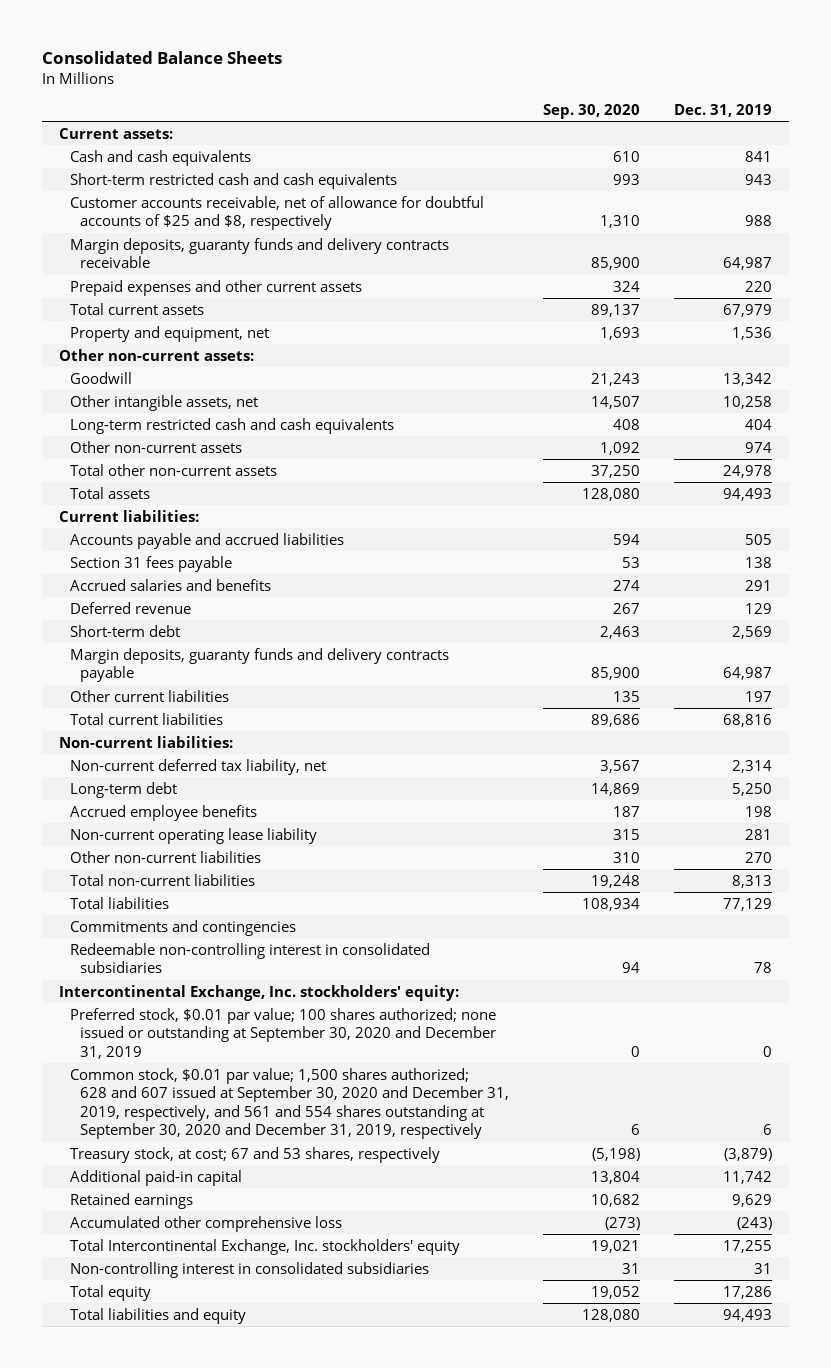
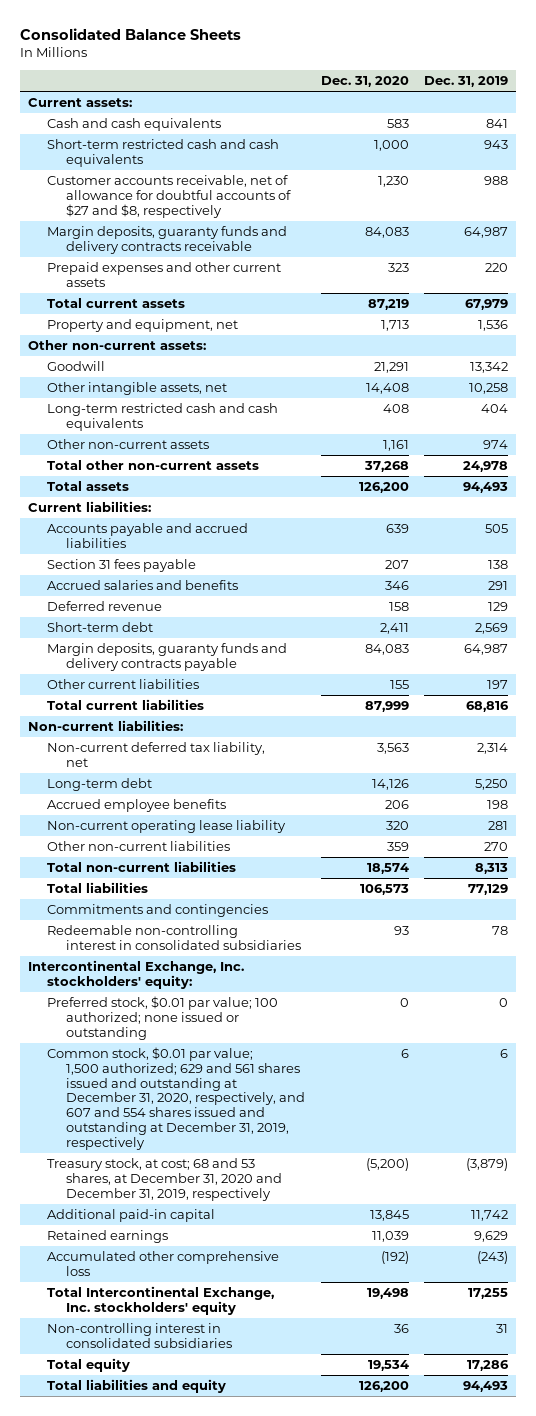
[543,103,641,119] Sep. 30, 2020 -> none
none -> [320,76,409,88] Dec. 31, 2020
[69,195,484,231] Customer accounts receivable, net of allowance for doubtful accounts of $25 and $8, respectively -> [47,174,292,218] Customer accounts receivable, net of allowance for doubtful accounts of $27 and $8, respectively
[69,1007,497,1059] Preferred stock, $0.01 par value; 100 shares authorized; none issued or outstanding at September 30, 2020 and December 31, 2019 -> [47,995,279,1040] Preferred stock, $0.01 par value; 100 authorized; none issued or outstanding
[69,1067,510,1140] Common stock, $0.01 par value; 1,500 shares authorized; 628 and 607 issued at September 30, 2020 and December 31, 2019, respectively, and 561 and 554 shares outstanding at September 30, 2020 and December 31, 2019, respectively -> [47,1046,306,1150] Common stock, $0.01 par value; 1,500 authorized; 629 and 561 shares issued and outstanding at December 31, 2020, respectively, and 607 and 554 shares issued and outstanding at December 31, 2019, respectively
[69,1146,440,1163] Treasury stock, at cost; 67 and 53 shares, respectively -> [47,1157,283,1201] Treasury stock, at cost; 68 and 53 shares, at December 31, 2020 and December 31, 2019, respectively

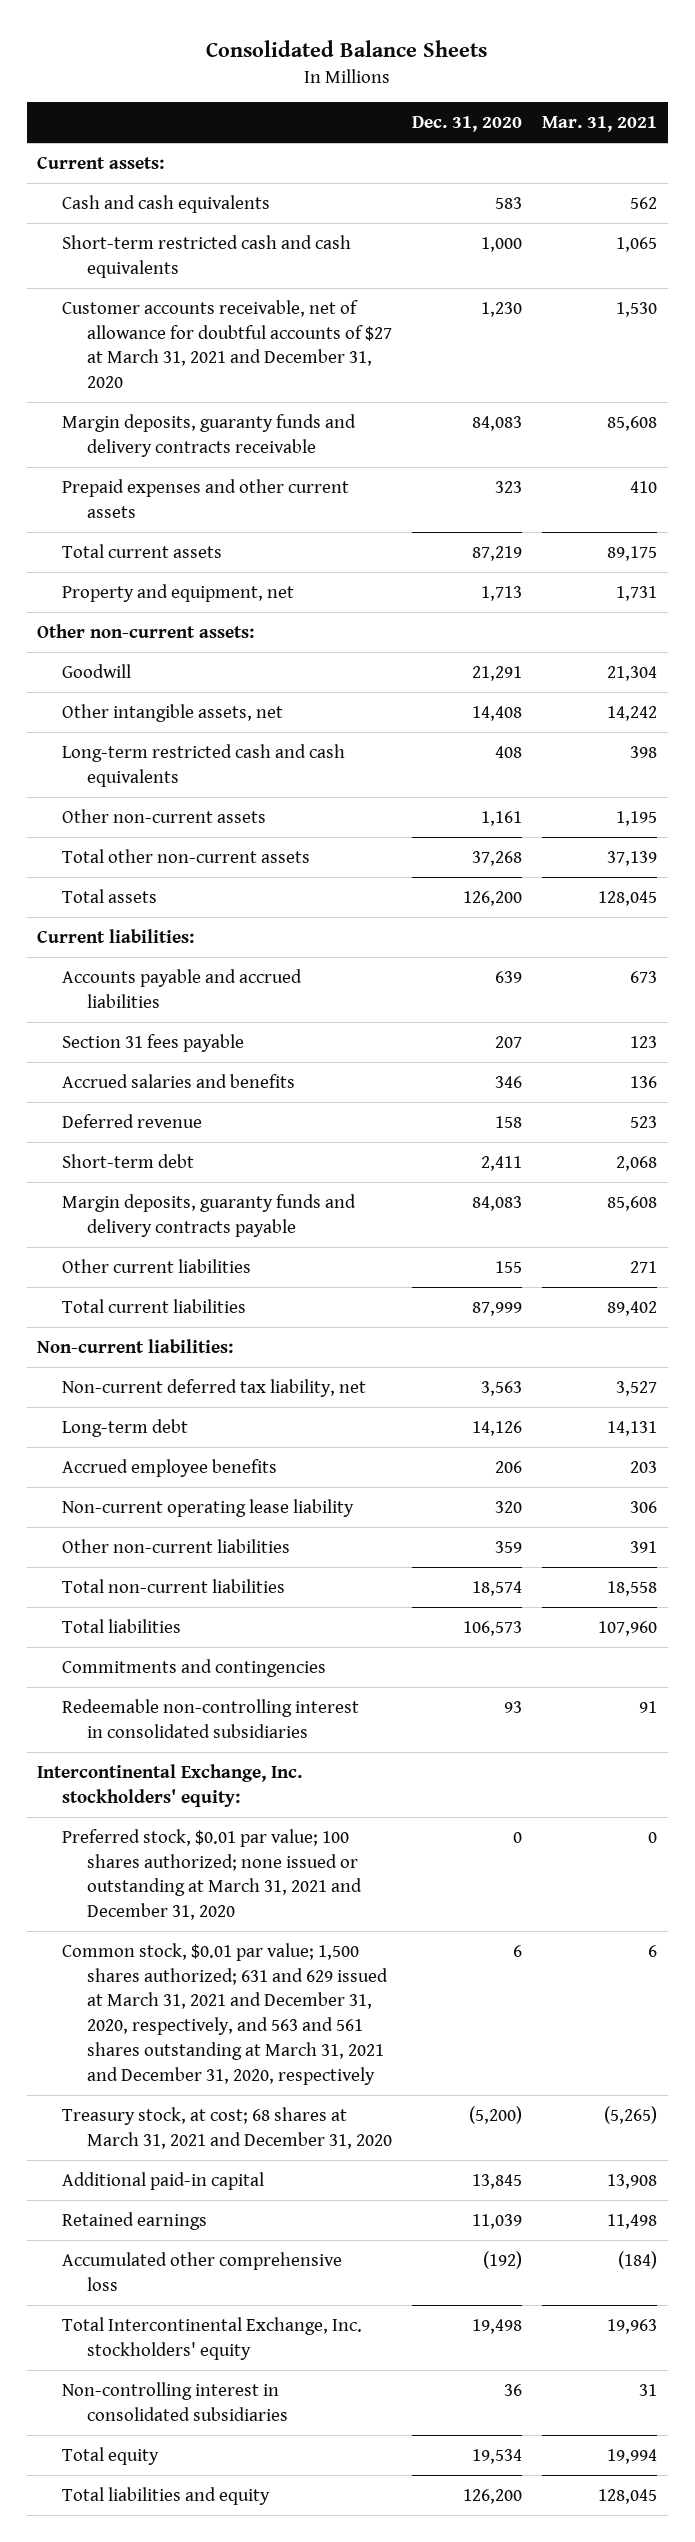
[424,76,509,88] Dec. 31, 2019 -> none
none -> [542,116,658,133] Mar. 31, 2021
[47,174,292,218] Customer accounts receivable, net of allowance for doubtful accounts of $27 and $8, respectively -> [61,299,392,389] Customer accounts receivable, net of allowance for doubtful accounts of $27 at March 31, 2021 and December 31, 2020
[47,995,279,1040] Preferred stock, $0.01 par value; 100 authorized; none issued or outstanding -> [61,1828,362,1921] Preferred stock, $0.01 par value; 100 shares authorized; none issued or outstanding at March 31, 2021 and December 31, 2020
[47,1046,306,1150] Common stock, $0.01 par value; 1,500 authorized; 629 and 561 shares issued and outstanding at December 31, 2020, respectively, and 607 and 554 shares issued and outstanding at December 31, 2019, respectively -> [61,1942,388,2085] Common stock, $0.01 par value; 1,500 shares authorized; 631 and 629 issued at March 31, 2021 and December 31, 2020, respectively, and 563 and 561 shares outstanding at March 31, 2021 and December 31, 2020, respectively
[47,1157,283,1201] Treasury stock, at cost; 68 and 53 shares, at December 31, 2020 and December 31, 2019, respectively -> [61,2106,392,2149] Treasury stock, at cost; 68 shares at March 31, 2021 and December 31, 2020

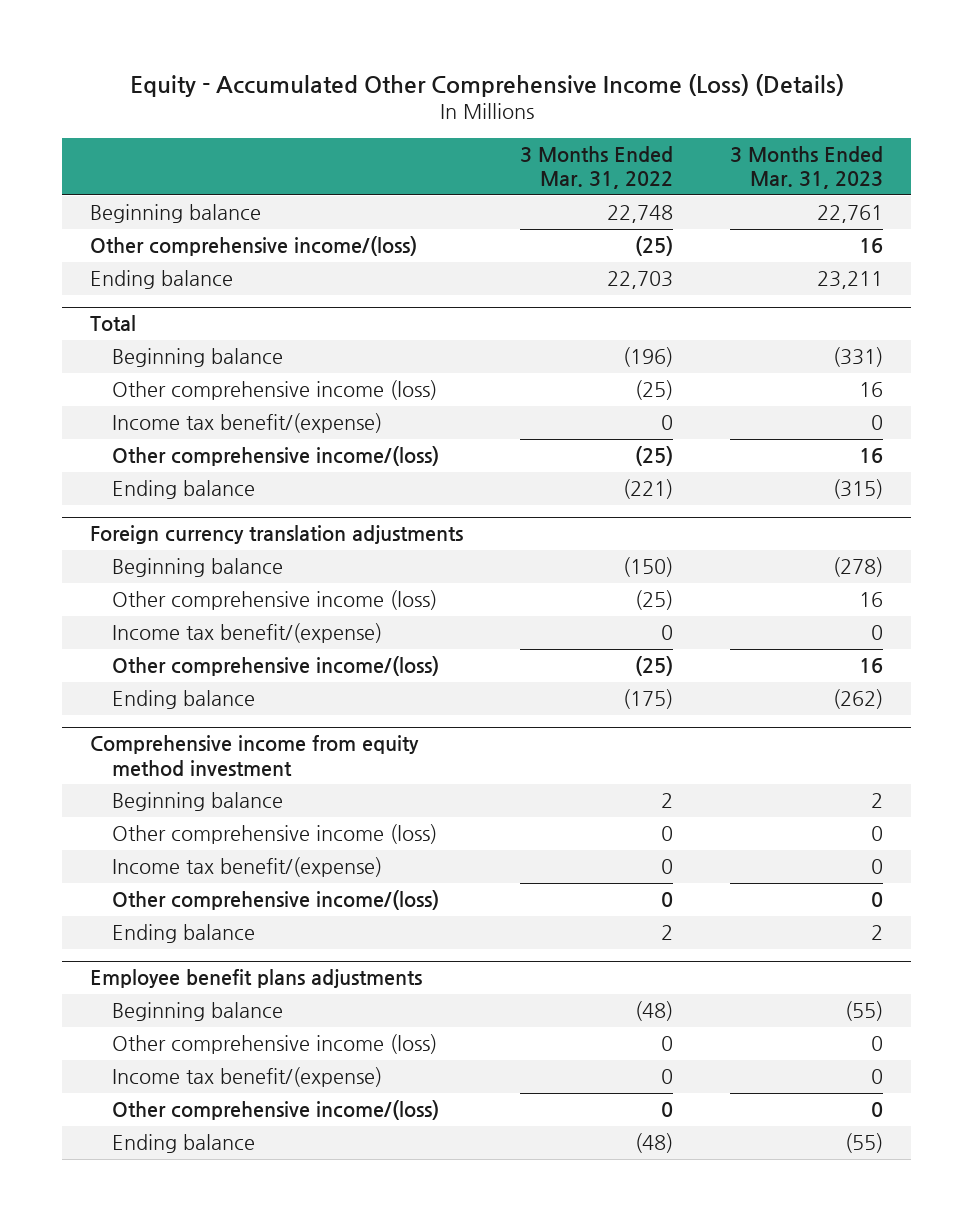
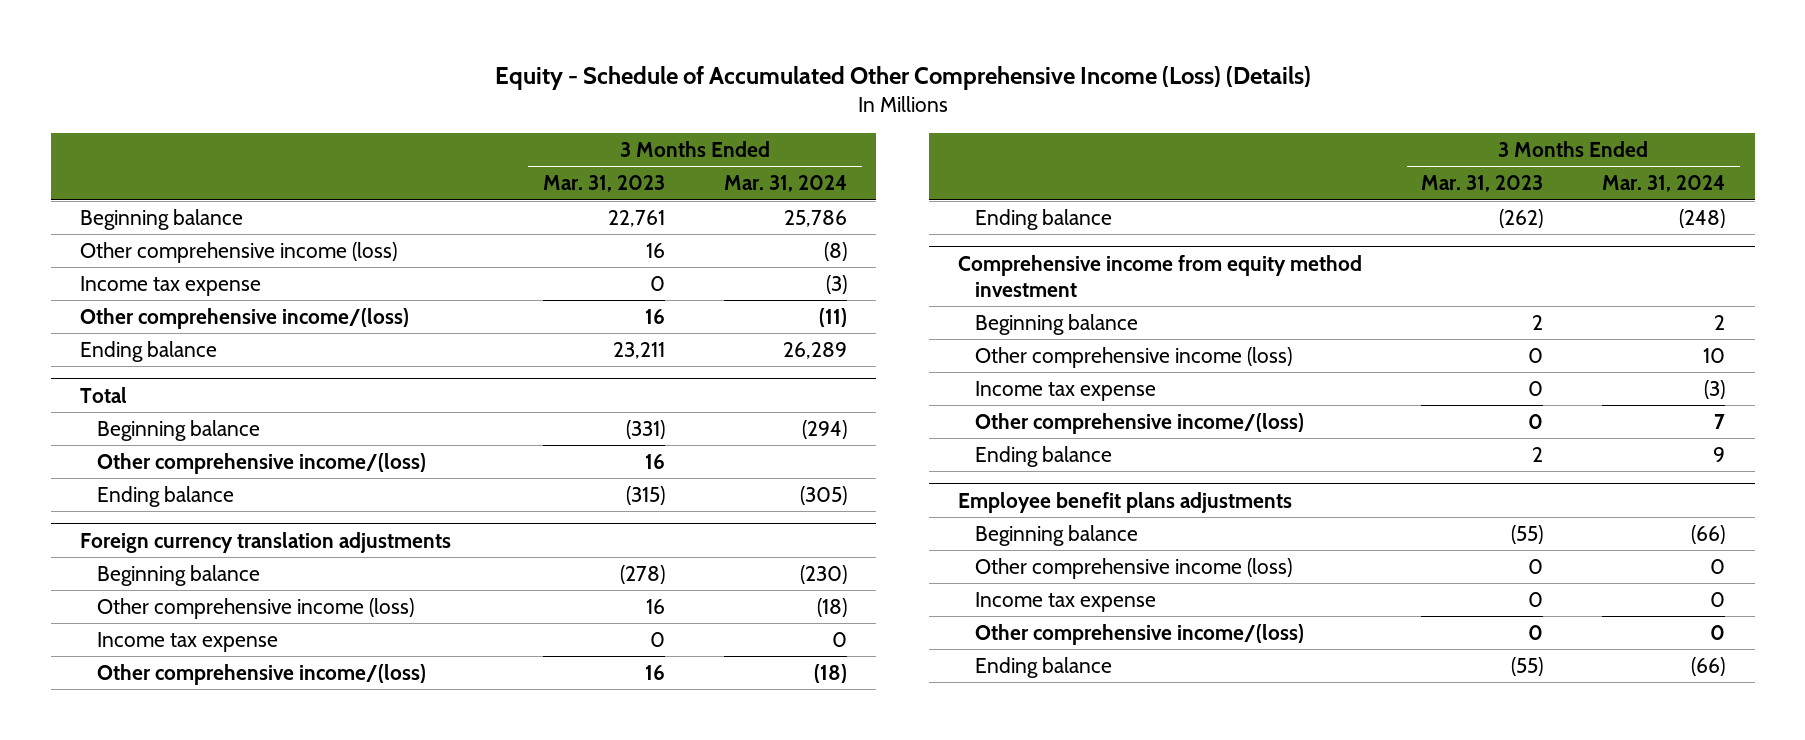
[129,74,844,98] Equity - Accumulated Other Comprehensive Income (Loss) (Details) -> [494,65,1311,90] Equity - Schedule of Accumulated Other Comprehensive Income (Loss) (Details)
[520,145,674,190] 3 Months Ended Mar. 31, 2022 -> none
none -> [723,175,847,193] Mar. 31, 2024
none -> [80,241,398,263] Other comprehensive income (loss)
none -> [80,275,262,296] Income tax expense
[112,380,438,401] Other comprehensive income (loss) -> none
[112,413,383,434] Income tax benefit/(expense) -> none
[112,623,383,644] Income tax benefit/(expense) -> [96,631,278,652] Income tax expense
[112,857,383,878] Income tax benefit/(expense) -> [974,380,1156,401] Income tax expense
[112,1067,383,1088] Income tax benefit/(expense) -> [974,591,1156,612] Income tax expense

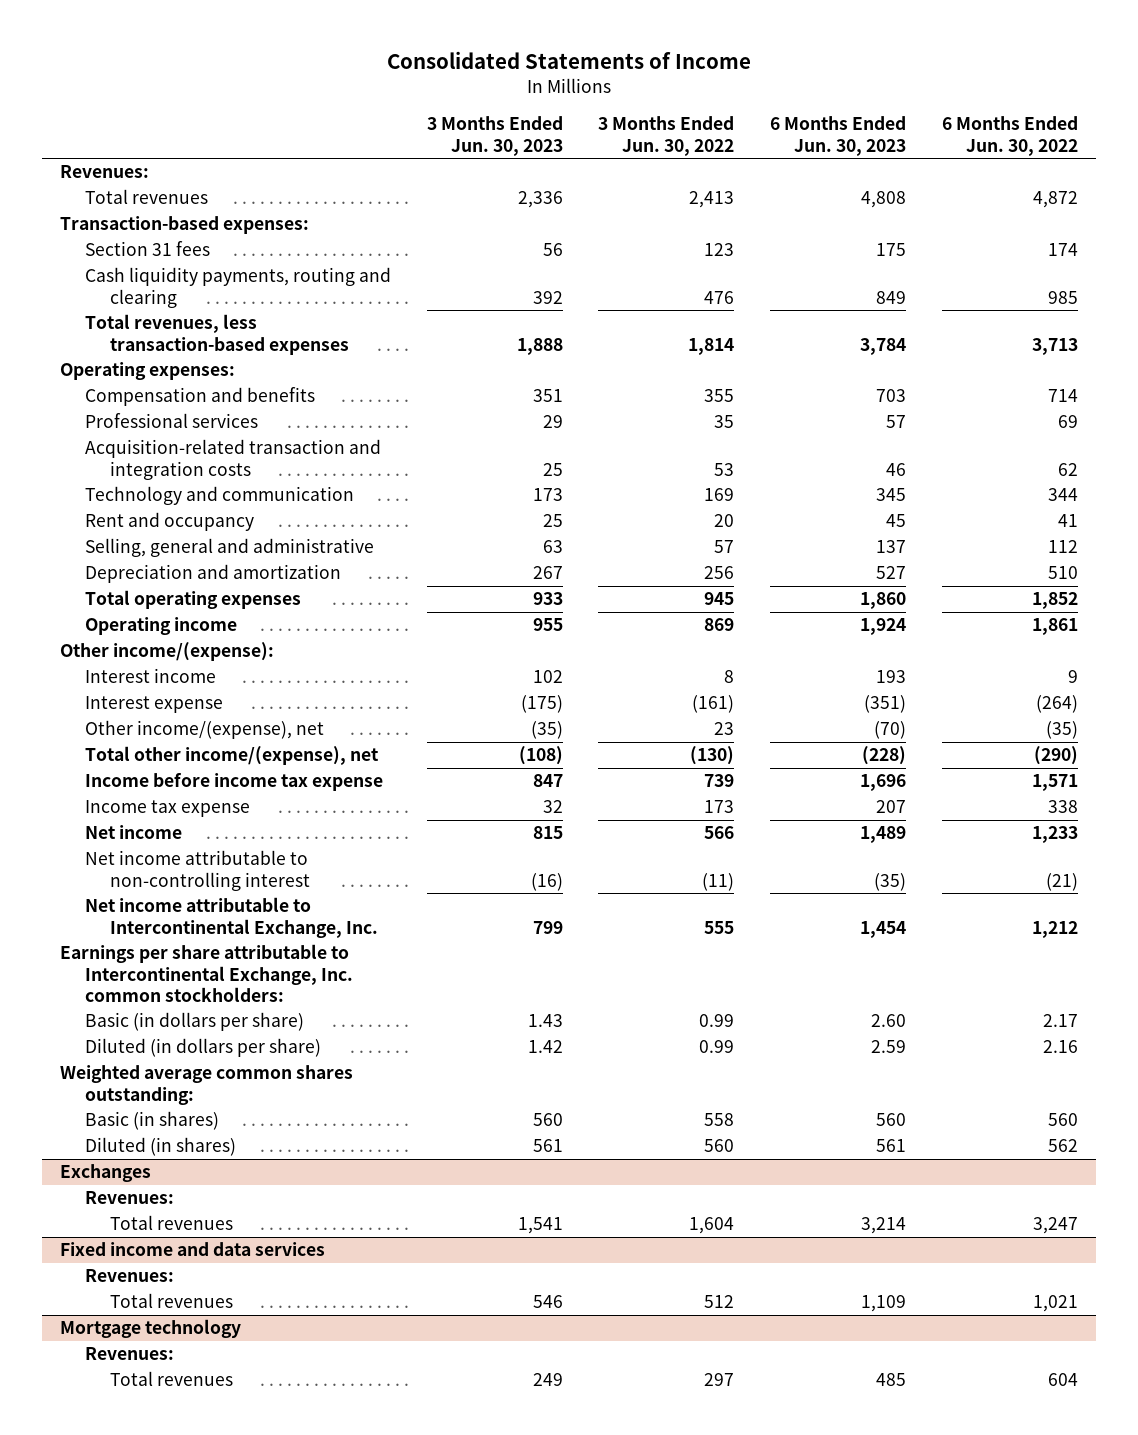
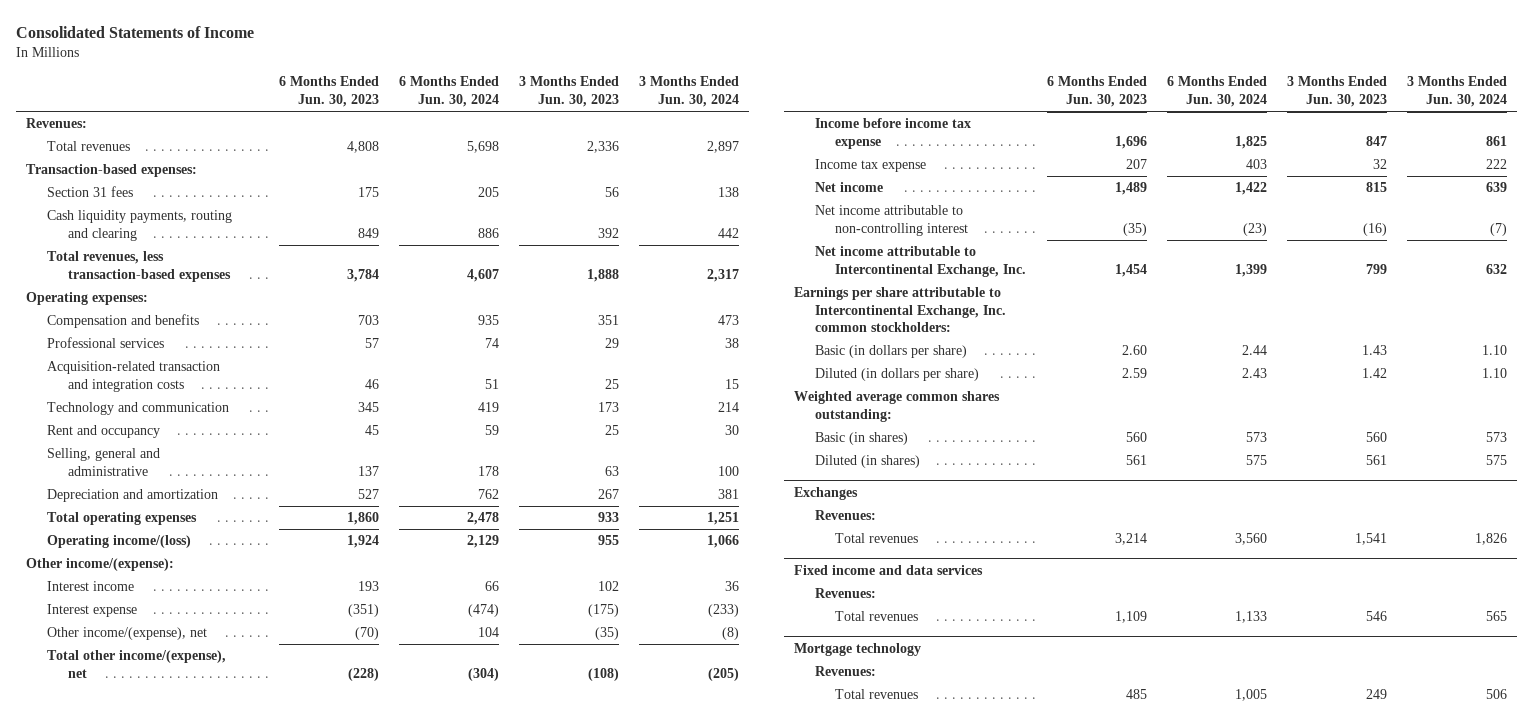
[598,116,735,156] 3 Months Ended Jun. 30, 2022 -> none
[941,116,1078,156] 6 Months Ended Jun. 30, 2022 -> none
none -> [398,76,499,108] 6 Months Ended Jun. 30, 2024
none -> [639,76,740,108] 3 Months Ended Jun. 30, 2024
[85,617,238,636] Operating income -> [46,535,191,549] Operating income/(loss)

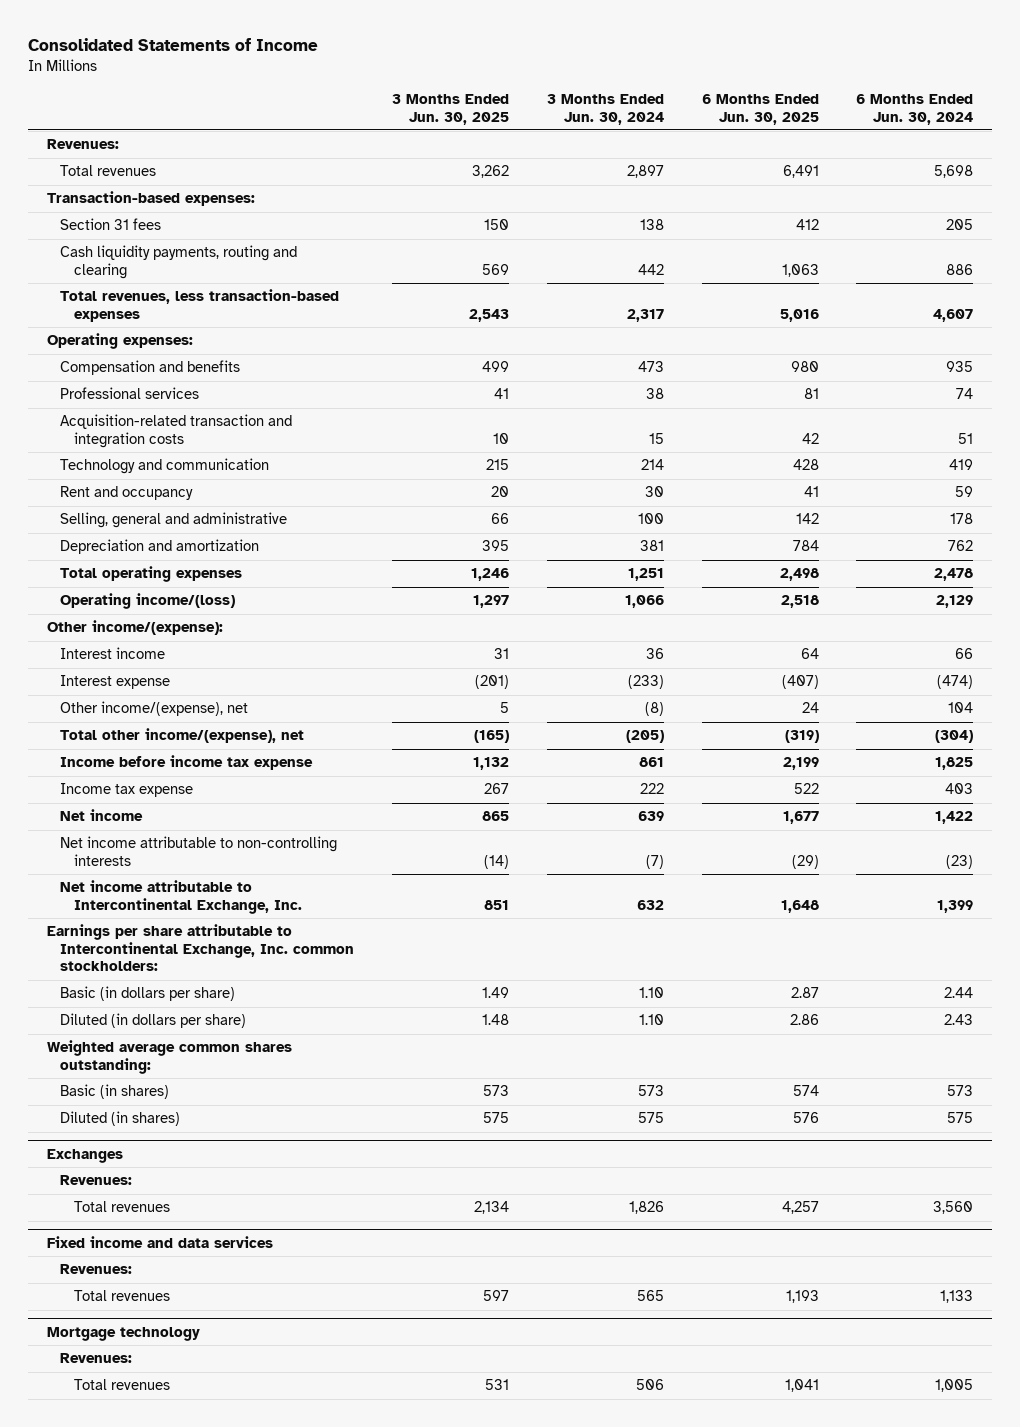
[278,76,379,108] 6 Months Ended Jun. 30, 2023 -> none
[519,76,620,108] 3 Months Ended Jun. 30, 2023 -> none
none -> [392,94,510,125] 3 Months Ended Jun. 30, 2025
none -> [701,94,819,125] 6 Months Ended Jun. 30, 2025
[814,205,969,236] Net income attributable to non-controlling interest -> [60,836,338,866] Net income attributable to non-controlling interests

